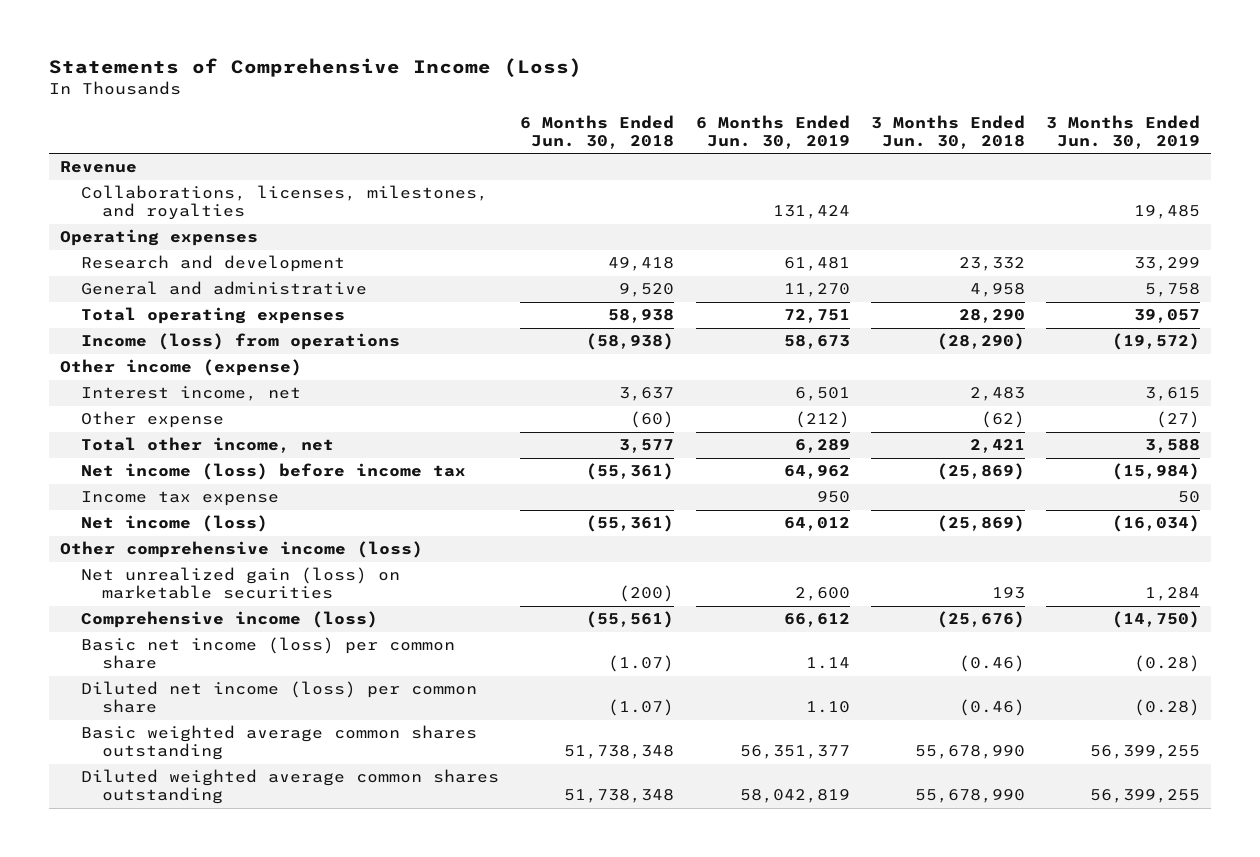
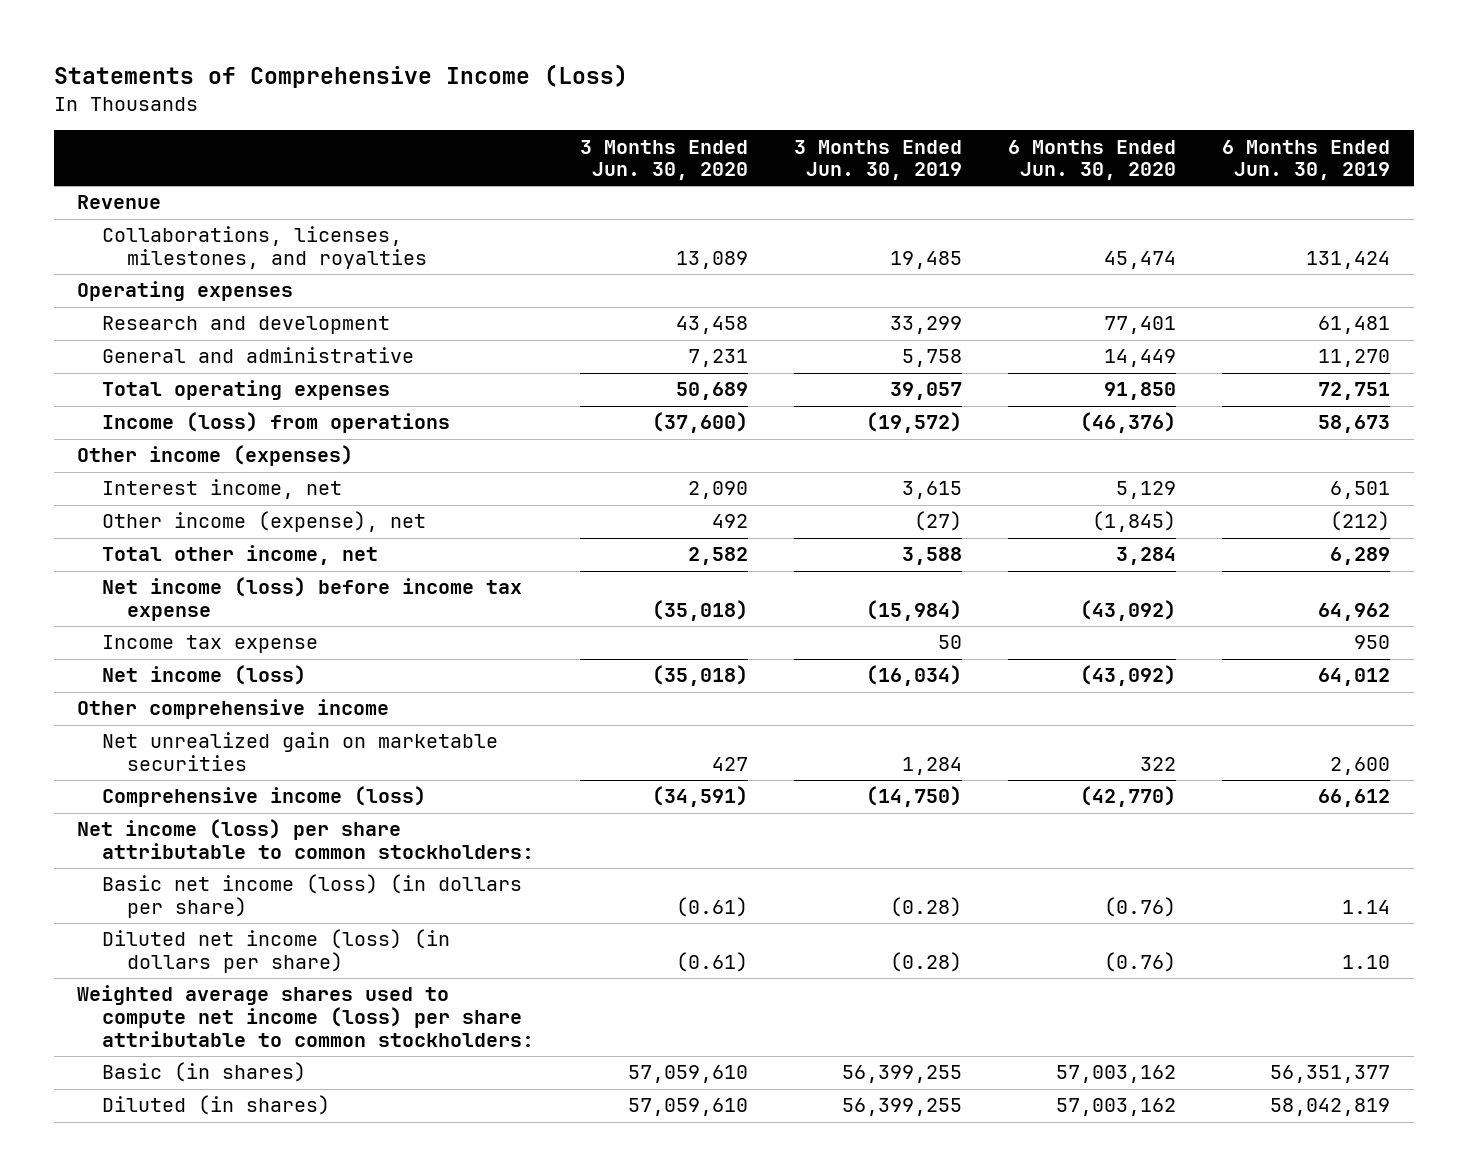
[520,114,675,149] 6 Months Ended Jun. 30, 2018 -> none
[871,114,1026,149] 3 Months Ended Jun. 30, 2018 -> none
none -> [580,139,749,181] 3 Months Ended Jun. 30, 2020
none -> [1008,139,1177,181] 6 Months Ended Jun. 30, 2020
[59,359,302,377] Other income (expense) -> [77,445,354,467] Other income (expenses)
[81,411,225,429] Other expense -> [101,511,426,533] Other income (expense), net
[81,463,467,481] Net income (loss) before income tax -> [101,577,522,621] Net income (loss) before income tax expense
[59,541,423,559] Other comprehensive income (loss) -> [77,699,390,720] Other comprehensive income
[81,567,401,600] Net unrealized gain (loss) on marketable securities -> [101,732,498,771] Net unrealized gain on marketable securities
none -> [77,819,534,859] Net income (loss) per share attributable to common stockholders:
[81,637,456,670] Basic net income (loss) per common share -> [101,874,522,918] Basic net income (loss) (in dollars per share)
[81,681,478,714] Diluted net income (loss) per common share -> [101,929,450,973] Diluted net income (loss) (in dollars per share)
none -> [77,985,534,1047] Weighted average shares used to compute net income (loss) per share attributable to common stockholders:
[81,725,478,761] Basic weighted average common shares outstanding -> [101,1062,306,1083] Basic (in shares)
[81,769,500,805] Diluted weighted average common shares outstanding -> [101,1095,330,1116] Diluted (in shares)

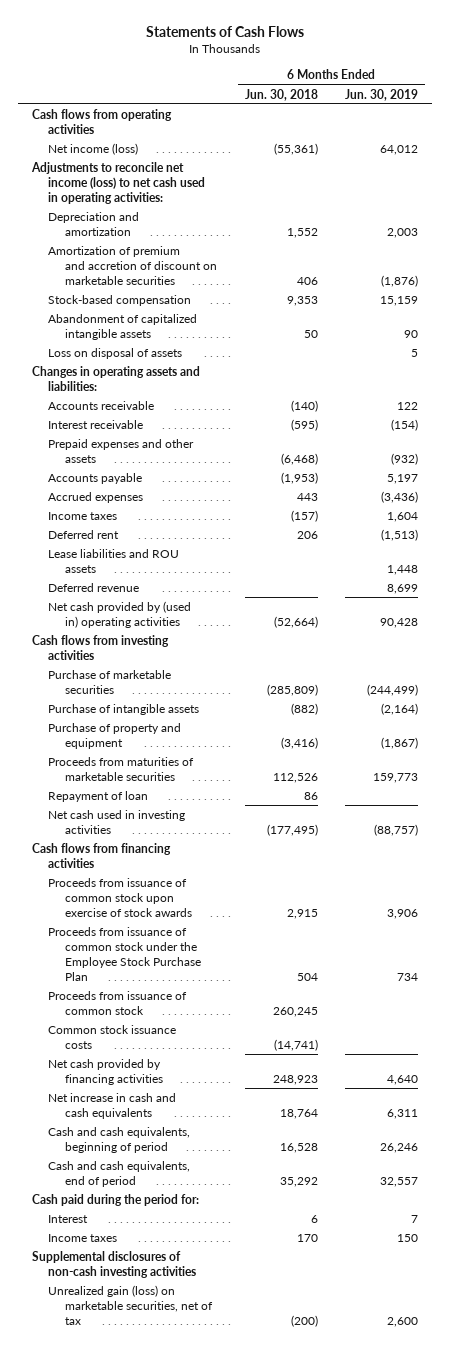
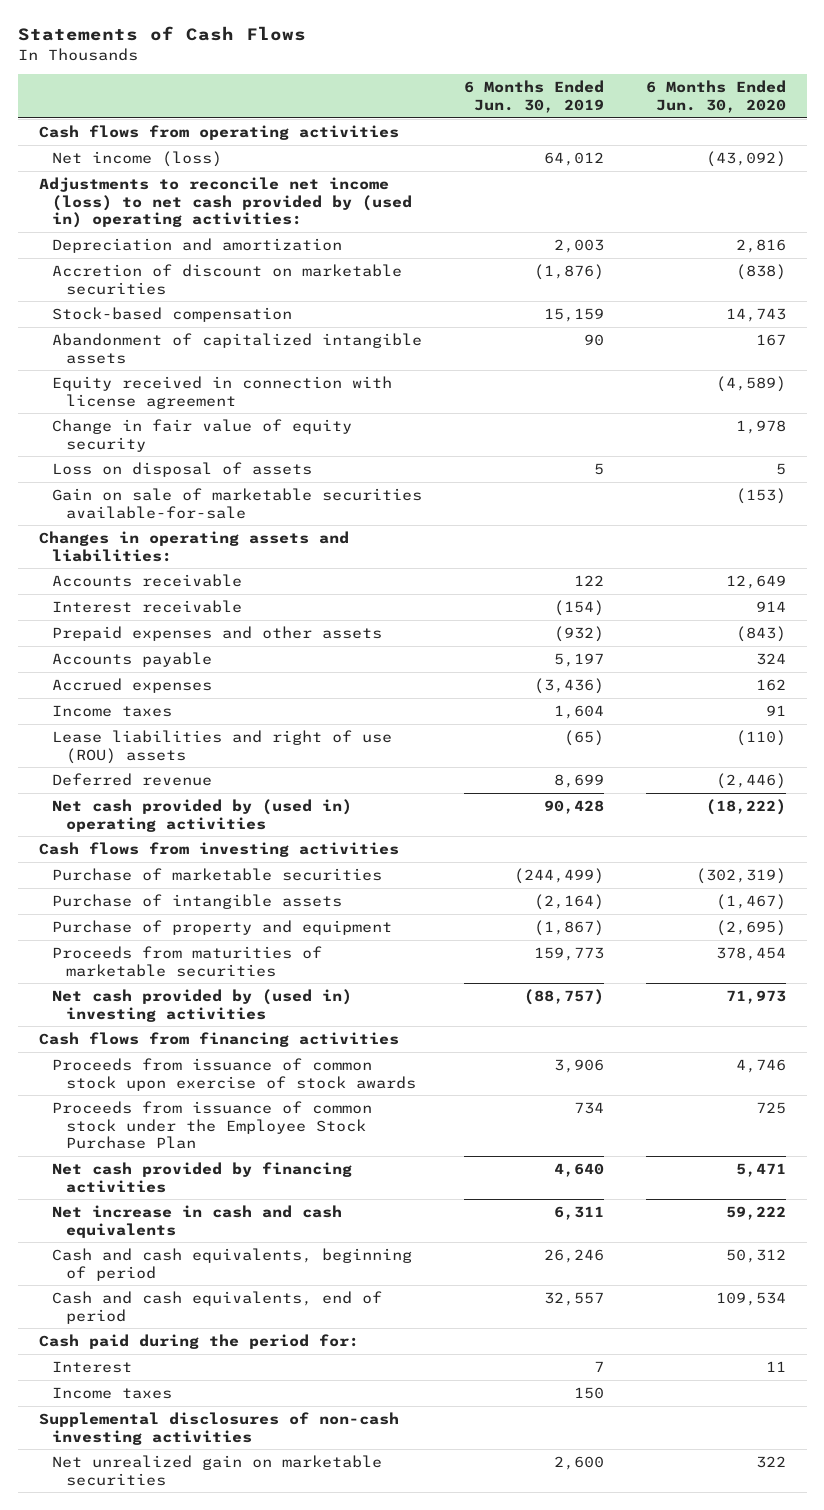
[244,88,318,101] Jun. 30, 2018 -> none
none -> [645,80,786,114] 6 Months Ended Jun. 30, 2020
[30,161,206,205] Adjustments to reconcile net income (loss) to net cash used in operating activities: -> [38,176,413,229] Adjustments to reconcile net income (loss) to net cash provided by (used in) operating activities:
[48,245,217,286] Amortization of premium and accretion of discount on marketable securities -> [52,263,403,295] Accretion of discount on marketable securities
none -> [52,375,393,409] Equity received in connection with license agreement
none -> [52,418,353,452] Change in fair value of equity security
none -> [52,487,423,519] Gain on sale of marketable securities available-for-sale
[48,529,120,539] Deferred rent -> none
[48,548,180,573] Lease liabilities and ROU assets -> [52,729,393,764] Lease liabilities and right of use (ROU) assets
[387,564,419,575] 1,448 -> [564,729,605,746] (65)
[48,790,149,802] Repayment of loan -> none
[48,809,186,834] Net cash used in investing activities -> [52,988,353,1022] Net cash provided by (used in) investing activities
[48,990,188,1015] Proceeds from issuance of common stock -> none
[48,1024,177,1049] Common stock issuance costs -> none
[48,1284,213,1326] Unrealized gain (loss) on marketable securities, net of tax -> [52,1454,383,1486] Net unrealized gain on marketable securities

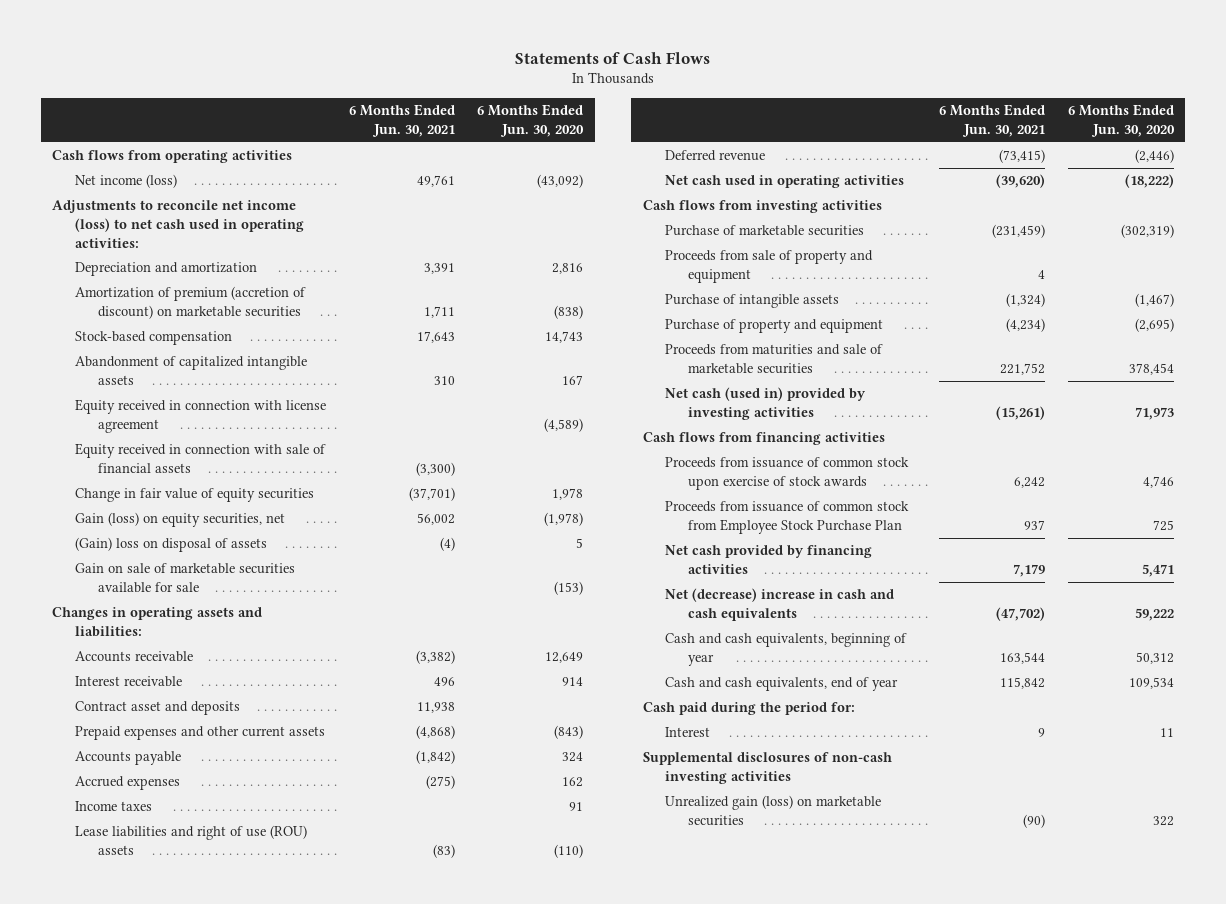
[464,80,605,114] 6 Months Ended Jun. 30, 2019 -> none
none -> [348,104,455,137] 6 Months Ended Jun. 30, 2021
[38,176,413,229] Adjustments to reconcile net income (loss) to net cash provided by (used in) operating activities: -> [52,200,304,248] Adjustments to reconcile net income (loss) to net cash used in operating activities:
[52,263,403,295] Accretion of discount on marketable securities -> [74,286,306,319] Amortization of premium (accretion of discount) on marketable securities
none -> [74,443,326,473] Equity received in connection with sale of financial assets
[52,418,353,452] Change in fair value of equity security -> [74,488,314,503] Change in fair value of equity securities
none -> [74,512,285,528] Gain (loss) on equity securities, net
[52,461,313,477] Loss on disposal of assets -> [74,537,267,553] (Gain) loss on disposal of assets
[52,487,423,519] Gain on sale of marketable securities available-for-sale -> [74,563,295,593] Gain on sale of marketable securities available for sale
none -> [74,701,240,716] Contract asset and deposits
[52,625,383,641] Prepaid expenses and other assets -> [74,726,325,741] Prepaid expenses and other current assets
[52,798,353,832] Net cash provided by (used in) operating activities -> [665,175,905,189] Net cash used in operating activities
none -> [665,250,874,283] Proceeds from sale of property and equipment
[52,945,323,977] Proceeds from maturities of marketable securities -> [665,344,884,374] Proceeds from maturities and sale of marketable securities
[52,988,353,1022] Net cash provided by (used in) investing activities -> [665,387,867,420] Net cash (used in) provided by investing activities
[52,1100,373,1150] Proceeds from issuance of common stock under the Employee Stock Purchase Plan -> [665,501,910,534] Proceeds from issuance of common stock from Employee Stock Purchase Plan
[52,1204,343,1238] Net increase in cash and cash equivalents -> [665,588,895,621] Net (decrease) increase in cash and cash equivalents
[52,1247,413,1281] Cash and cash equivalents, beginning of period -> [665,633,908,666] Cash and cash equivalents, beginning of year
[52,1290,383,1324] Cash and cash equivalents, end of period -> [665,677,899,692] Cash and cash equivalents, end of year
[52,1386,173,1399] Income taxes -> none
[52,1454,383,1486] Net unrealized gain on marketable securities -> [665,795,882,826] Unrealized gain (loss) on marketable securities

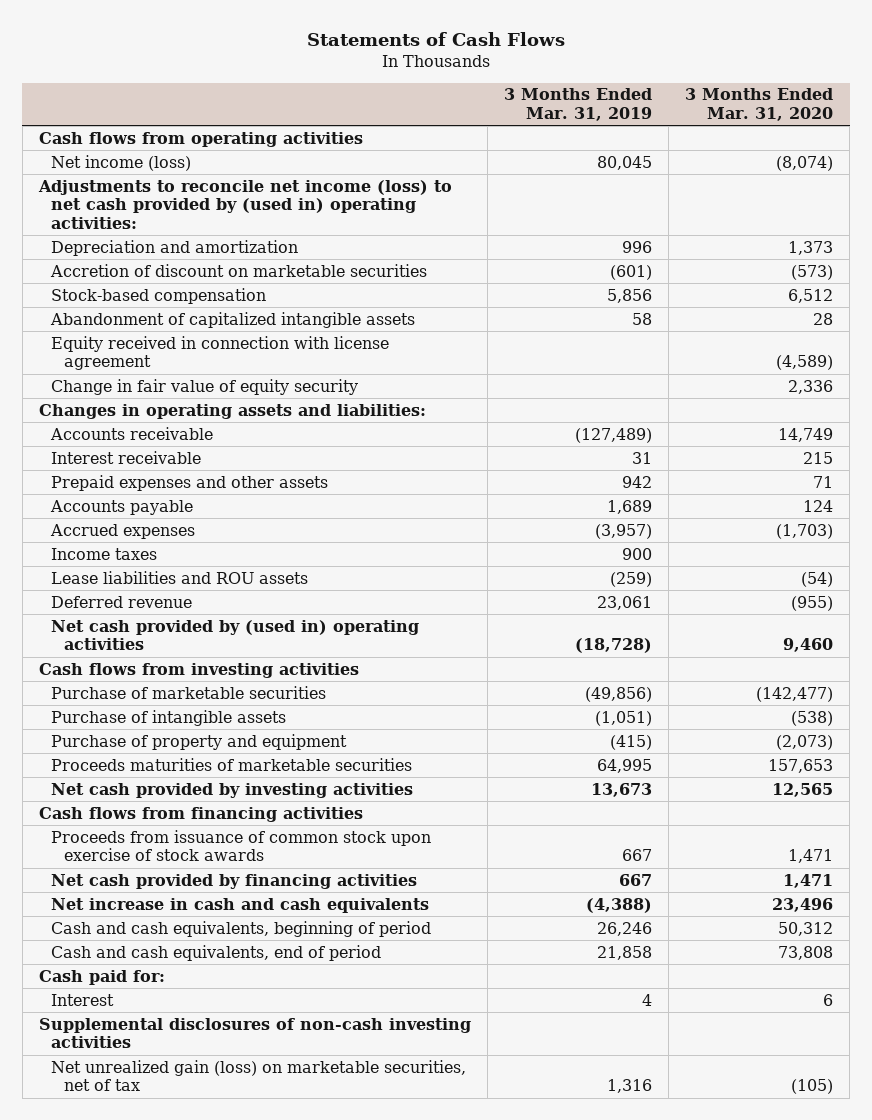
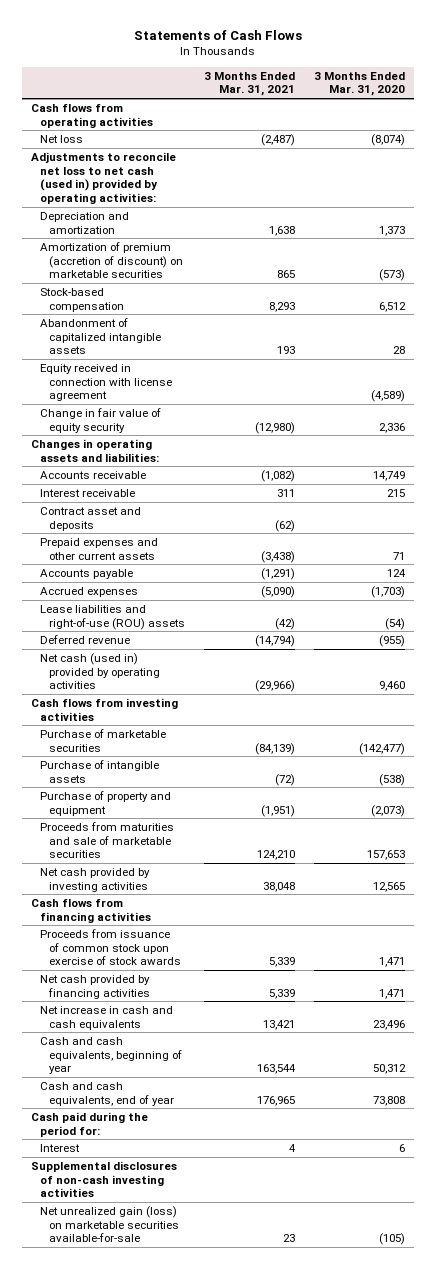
[503,88,652,121] 3 Months Ended Mar. 31, 2019 -> none
none -> [203,71,295,97] 3 Months Ended Mar. 31, 2021
[51,154,192,171] Net income (loss) -> [40,135,84,144] Net loss
[37,179,452,230] Adjustments to reconcile net income (loss) to net cash provided by (used in) operating activities: -> [31,152,177,204] Adjustments to reconcile net loss to net cash (used in) provided by operating activities:
[50,263,428,277] Accretion of discount on marketable securities -> [40,242,183,279] Amortization of premium (accretion of discount) on marketable securities
none -> [40,507,142,531] Contract asset and deposits
[51,474,329,491] Prepaid expenses and other assets -> [40,538,159,560] Prepaid expenses and other current assets
[51,547,158,560] Income taxes -> none
[51,570,309,584] Lease liabilities and ROU assets -> [40,605,185,630] Lease liabilities and right-of-use (ROU) assets
[51,619,420,651] Net cash provided by (used in) operating activities -> [40,653,160,690] Net cash (used in) provided by operating activities
[51,757,413,771] Proceeds maturities of marketable securities -> [40,822,175,859] Proceeds from maturities and sale of marketable securities
[51,920,432,937] Cash and cash equivalents, beginning of period -> [40,1037,182,1075] Cash and cash equivalents, beginning of year
[51,944,382,961] Cash and cash equivalents, end of period -> [40,1082,174,1106] Cash and cash equivalents, end of year
[38,969,165,985] Cash paid for: -> [31,1112,149,1137] Cash paid during the period for:
[51,1059,467,1092] Net unrealized gain (loss) on marketable securities, net of tax -> [40,1206,179,1243] Net unrealized gain (loss) on marketable securities available-for-sale

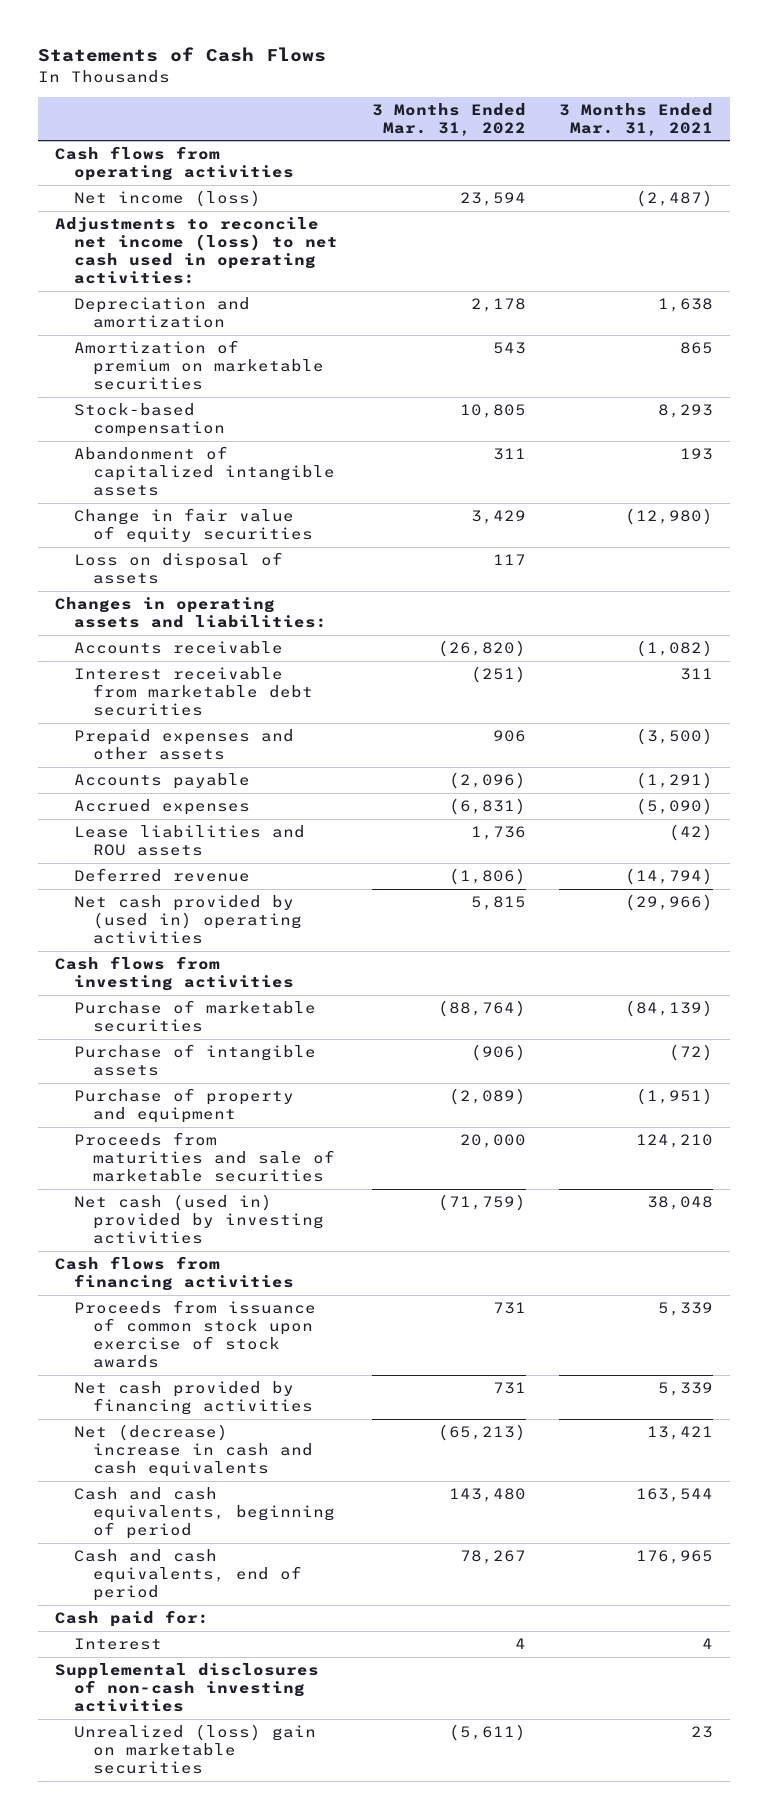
[313,71,405,97] 3 Months Ended Mar. 31, 2020 -> none
none -> [371,102,526,136] 3 Months Ended Mar. 31, 2022
[40,135,84,144] Net loss -> [74,190,262,208] Net income (loss)
[31,152,177,204] Adjustments to reconcile net loss to net cash (used in) provided by operating activities: -> [54,217,339,285] Adjustments to reconcile net income (loss) to net cash used in operating activities:
[40,242,183,279] Amortization of premium (accretion of discount) on marketable securities -> [74,340,325,391] Amortization of premium on marketable securities
[40,364,172,402] Equity received in connection with license agreement -> none
[40,408,162,433] Change in fair value of equity security -> [74,508,314,544] Change in fair value of equity securities
none -> [74,552,284,585] Loss on disposal of assets
[40,507,142,531] Contract asset and deposits -> none
[40,489,136,498] Interest receivable -> [74,667,314,717] Interest receivable from marketable debt securities
[40,538,159,560] Prepaid expenses and other current assets -> [74,729,295,761] Prepaid expenses and other assets
[260,550,295,563] (3,438) -> [636,728,714,746] (3,500)
[40,605,185,630] Lease liabilities and right-of-use (ROU) assets -> [74,825,306,857] Lease liabilities and ROU assets
[40,653,160,690] Net cash (used in) provided by operating activities -> [74,895,303,945] Net cash provided by (used in) operating activities
[40,868,151,892] Net cash provided by investing activities -> [74,1194,325,1245] Net cash (used in) provided by investing activities
[40,1006,174,1030] Net increase in cash and cash equivalents -> [74,1424,314,1478] Net (decrease) increase in cash and cash equivalents
[40,1037,182,1075] Cash and cash equivalents, beginning of year -> [74,1487,336,1540] Cash and cash equivalents, beginning of period
[40,1082,174,1106] Cash and cash equivalents, end of year -> [74,1549,303,1602] Cash and cash equivalents, end of period
[31,1112,149,1137] Cash paid during the period for: -> [54,1610,209,1628] Cash paid for:
[40,1206,179,1243] Net unrealized gain (loss) on marketable securities available-for-sale -> [74,1724,317,1775] Unrealized (loss) gain on marketable securities

